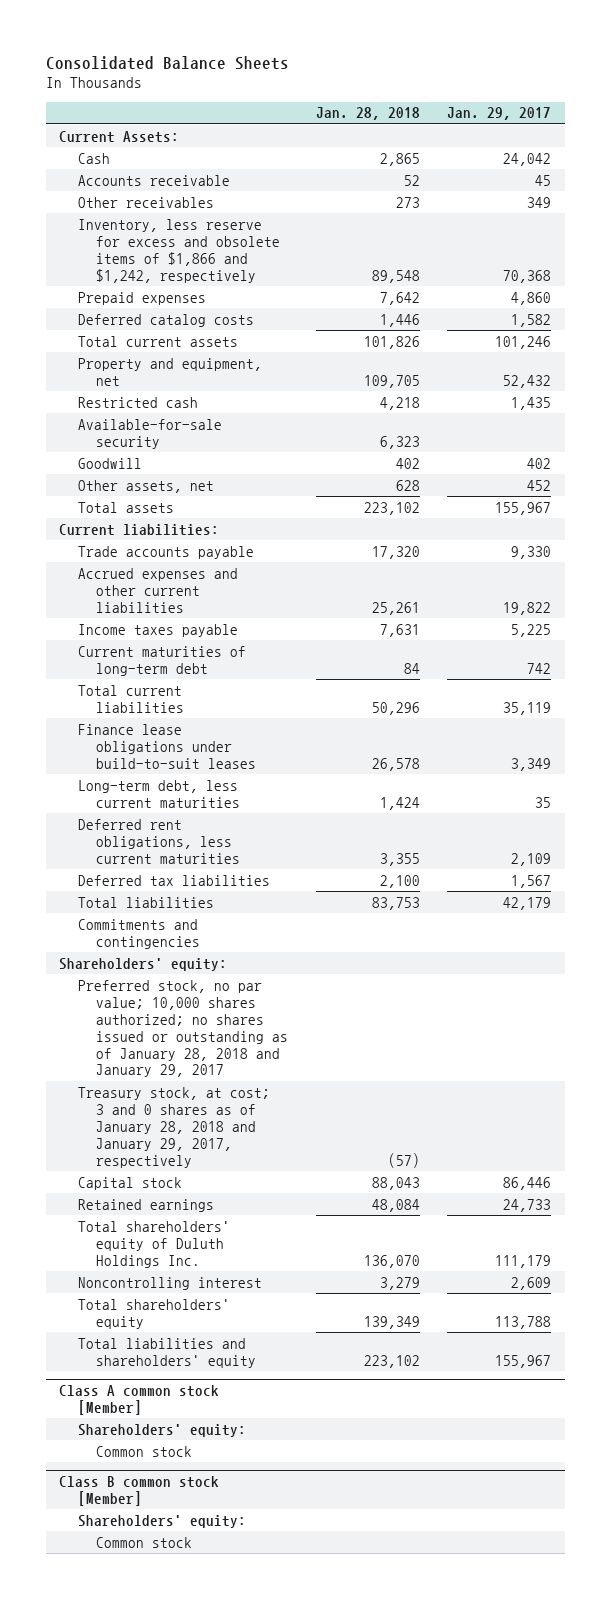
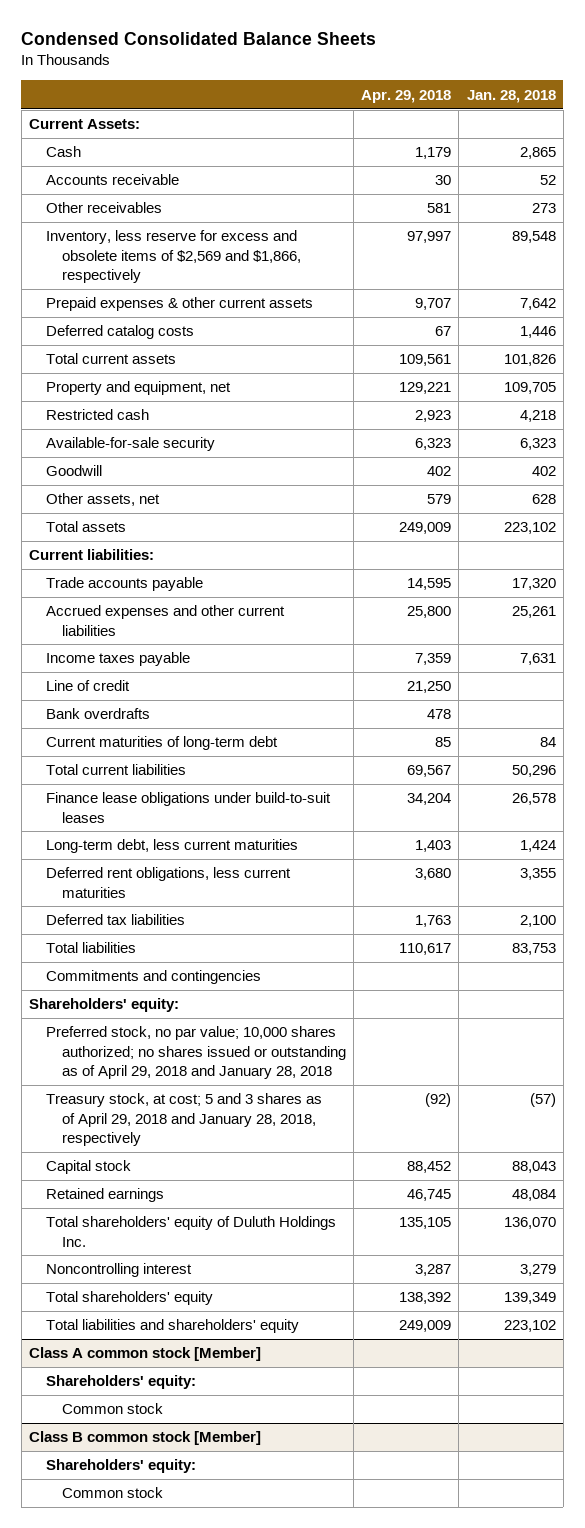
[45,55,289,70] Consolidated Balance Sheets -> [21,31,377,45] Condensed Consolidated Balance Sheets
[447,107,552,121] Jan. 29, 2017 -> none
none -> [361,89,452,103] Apr. 29, 2018
[77,218,281,283] Inventory, less reserve for excess and obsolete items of $1,866 and $1,242, respectively -> [45,230,302,283] Inventory, less reserve for excess and obsolete items of $2,569 and $1,866, respectively
[77,291,206,305] Prepaid expenses -> [45,297,313,312] Prepaid expenses & other current assets
none -> [45,680,130,692] Line of credit
none -> [45,708,150,720] Bank overdrafts
[77,979,289,1078] Preferred stock, no par value; 10,000 shares authorized; no shares issued or outstanding as of January 28, 2018 and January 29, 2017 -> [45,1026,347,1079] Preferred stock, no par value; 10,000 shares authorized; no shares issued or outstanding as of April 29, 2018 and January 28, 2018
[77,1086,270,1168] Treasury stock, at cost; 3 and 0 shares as of January 28, 2018 and January 29, 2017, respectively -> [45,1093,322,1146] Treasury stock, at cost; 5 and 3 shares as of April 29, 2018 and January 28, 2018, respectively

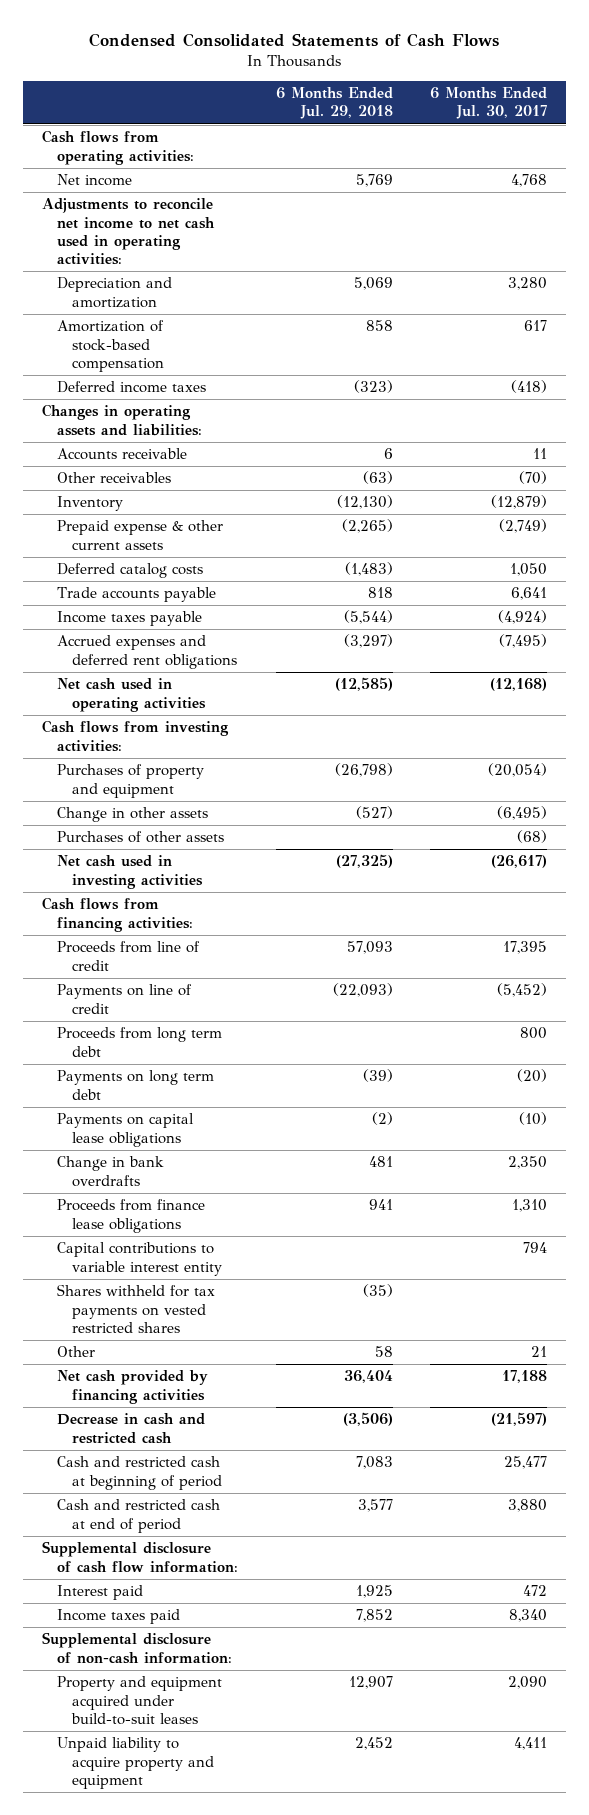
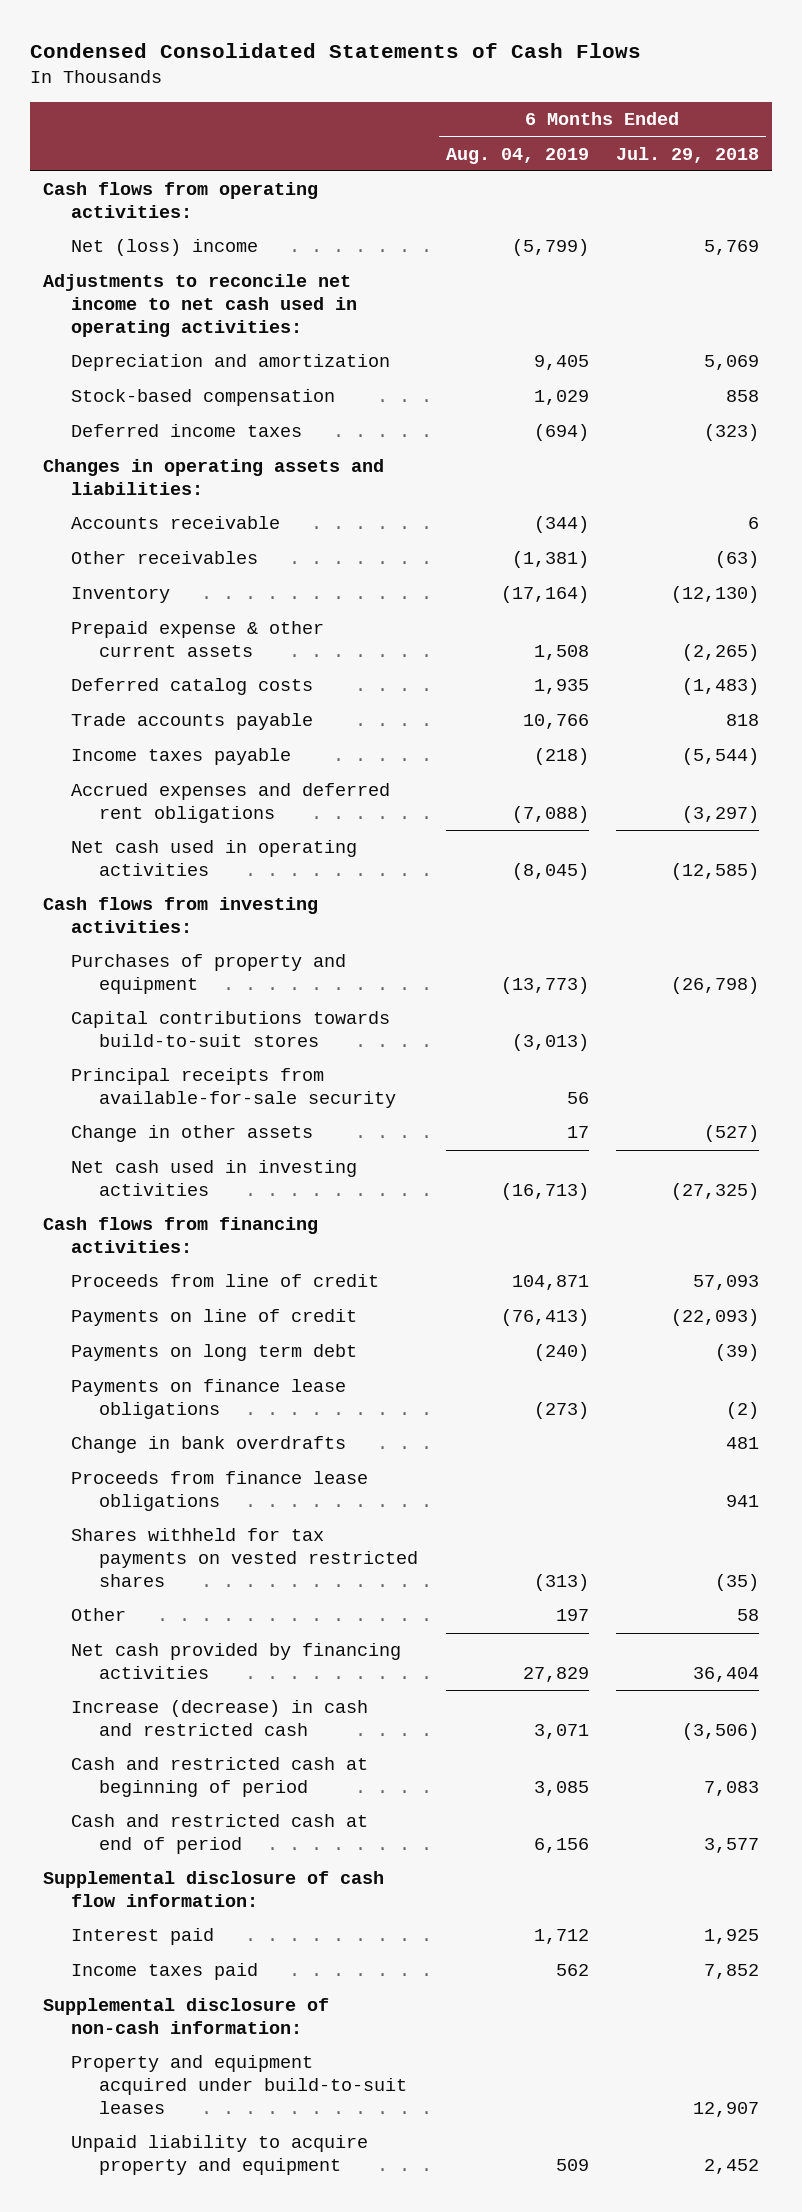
[430,87,548,120] 6 Months Ended Jul. 30, 2017 -> none
none -> [445,147,589,164] Aug. 04, 2019
[56,174,132,187] Net income -> [71,239,259,257] Net (loss) income
[56,320,164,372] Amortization of stock-based compensation -> [71,389,336,407] Stock-based compensation
none -> [71,1011,391,1047] Capital contributions towards build-to-suit stores
none -> [71,1068,397,1108] Principal receipts from available-for-sale security
[56,831,224,844] Purchases of other assets -> none
[56,1027,222,1057] Proceeds from long term debt -> none
[56,1113,194,1147] Payments on capital lease obligations -> [71,1379,347,1419] Payments on finance lease obligations
[56,1242,222,1276] Capital contributions to variable interest entity -> none
[56,1413,205,1444] Decrease in cash and restricted cash -> [71,1700,369,1736] Increase (decrease) in cash and restricted cash

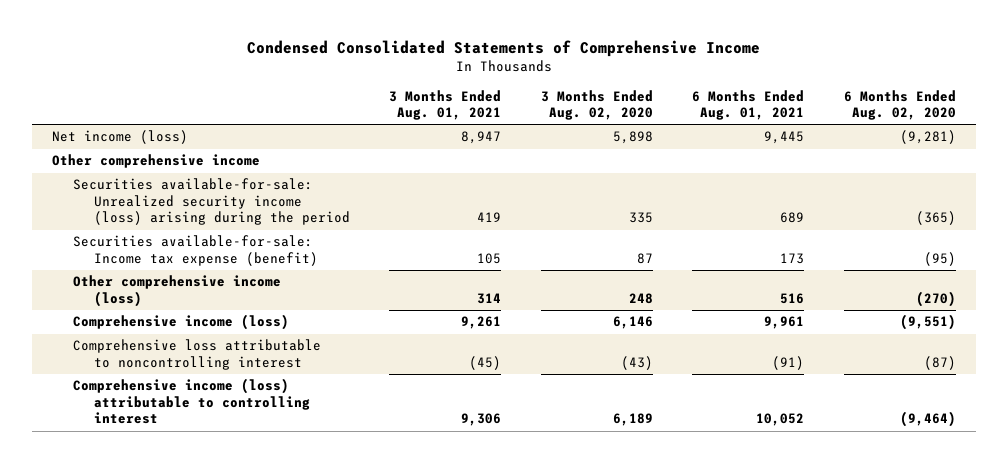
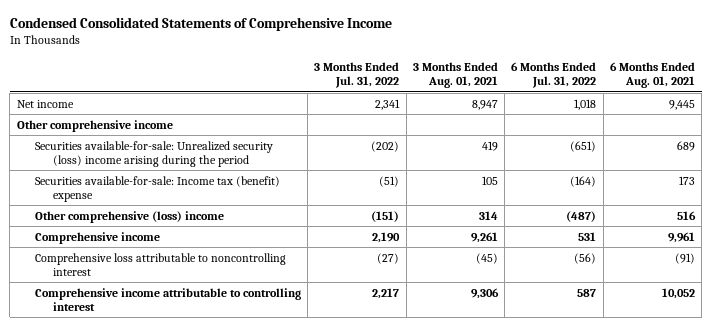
[540,89,653,121] 3 Months Ended Aug. 02, 2020 -> none
[843,89,956,121] 6 Months Ended Aug. 02, 2020 -> none
none -> [314,61,400,88] 3 Months Ended Jul. 31, 2022
none -> [511,61,597,88] 6 Months Ended Jul. 31, 2022
[52,130,189,145] Net income (loss) -> [16,99,74,108] Net income
[73,178,350,226] Securities available-for-sale: Unrealized security income (loss) arising during the period -> [34,140,273,167] Securities available-for-sale: Unrealized security (loss) income arising during the period
[73,235,318,266] Securities available-for-sale: Income tax expense (benefit) -> [34,175,280,202] Securities available-for-sale: Income tax (benefit) expense
[73,275,282,307] Other comprehensive income (loss) -> [34,210,224,223] Other comprehensive (loss) income
[73,314,290,331] Comprehensive income (loss) -> [34,231,160,244] Comprehensive income
[73,378,310,425] Comprehensive income (loss) attributable to controlling interest -> [34,287,301,311] Comprehensive income attributable to controlling interest

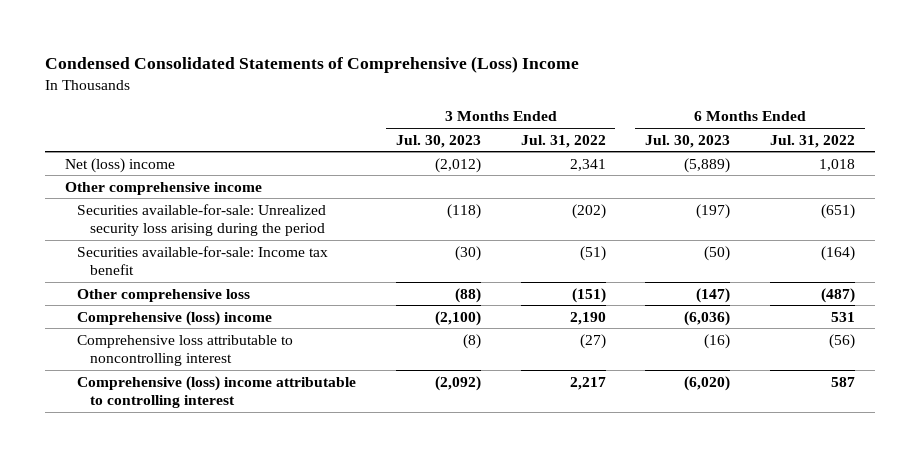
[9,17,392,32] Condensed Consolidated Statements of Comprehensive Income -> [45,55,580,73] Condensed Consolidated Statements of Comprehensive (Loss) Income
[412,61,498,88] 3 Months Ended Aug. 01, 2021 -> none
[609,61,695,88] 6 Months Ended Aug. 01, 2021 -> none
none -> [395,134,481,148] Jul. 30, 2023
none -> [645,134,731,148] Jul. 30, 2023
[16,99,74,108] Net income -> [64,157,175,173] Net (loss) income
[34,140,273,167] Securities available-for-sale: Unrealized security (loss) income arising during the period -> [77,203,327,237] Securities available-for-sale: Unrealized security loss arising during the period
[34,175,280,202] Securities available-for-sale: Income tax (benefit) expense -> [77,245,329,276] Securities available-for-sale: Income tax benefit
[34,210,224,223] Other comprehensive (loss) income -> [77,288,251,302] Other comprehensive loss
[34,231,160,244] Comprehensive income -> [77,310,273,326] Comprehensive (loss) income
[34,287,301,311] Comprehensive income attributable to controlling interest -> [77,375,357,409] Comprehensive (loss) income attributable to controlling interest

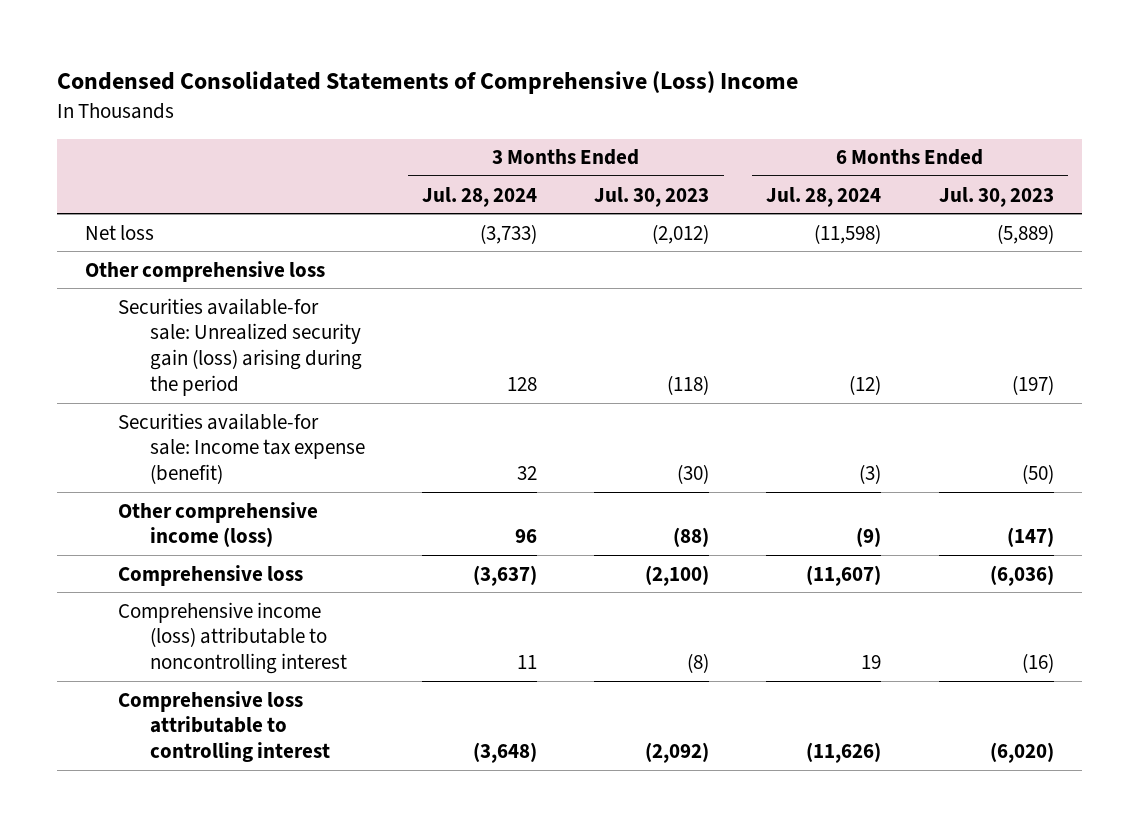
[520,134,606,148] Jul. 31, 2022 -> none
[769,134,855,148] Jul. 31, 2022 -> none
none -> [422,186,538,207] Jul. 28, 2024
none -> [766,186,882,207] Jul. 28, 2024
[64,157,175,173] Net (loss) income -> [85,224,155,240] Net loss
[64,181,262,195] Other comprehensive income -> [85,260,326,282] Other comprehensive loss
[77,203,327,237] Securities available-for-sale: Unrealized security loss arising during the period -> [117,297,362,397] Securities available-for sale: Unrealized security gain (loss) arising during the period
[77,245,329,276] Securities available-for-sale: Income tax benefit -> [117,412,365,485] Securities available-for sale: Income tax expense (benefit)
[77,288,251,302] Other comprehensive loss -> [117,501,318,548] Other comprehensive income (loss)
[77,310,273,326] Comprehensive (loss) income -> [117,564,303,586] Comprehensive loss
[77,334,294,367] Comprehensive loss attributable to noncontrolling interest -> [117,601,347,675] Comprehensive income (loss) attributable to noncontrolling interest
[77,375,357,409] Comprehensive (loss) income attributable to controlling interest -> [117,690,330,763] Comprehensive loss attributable to controlling interest

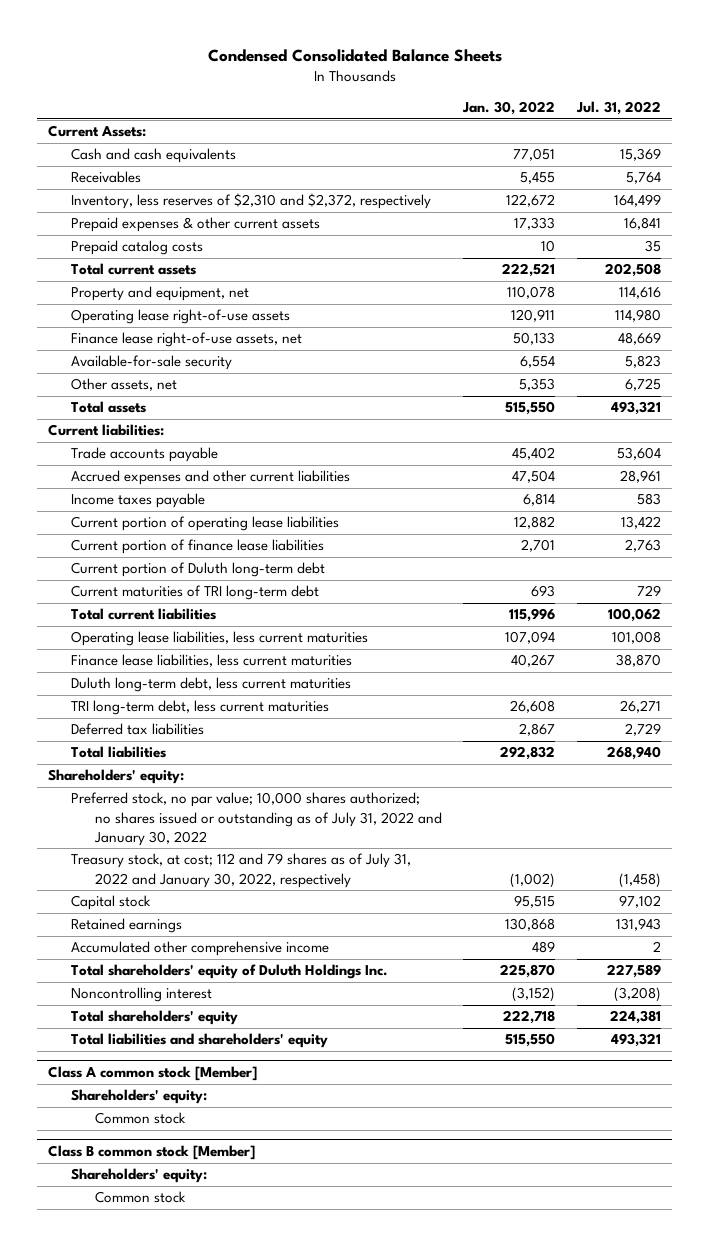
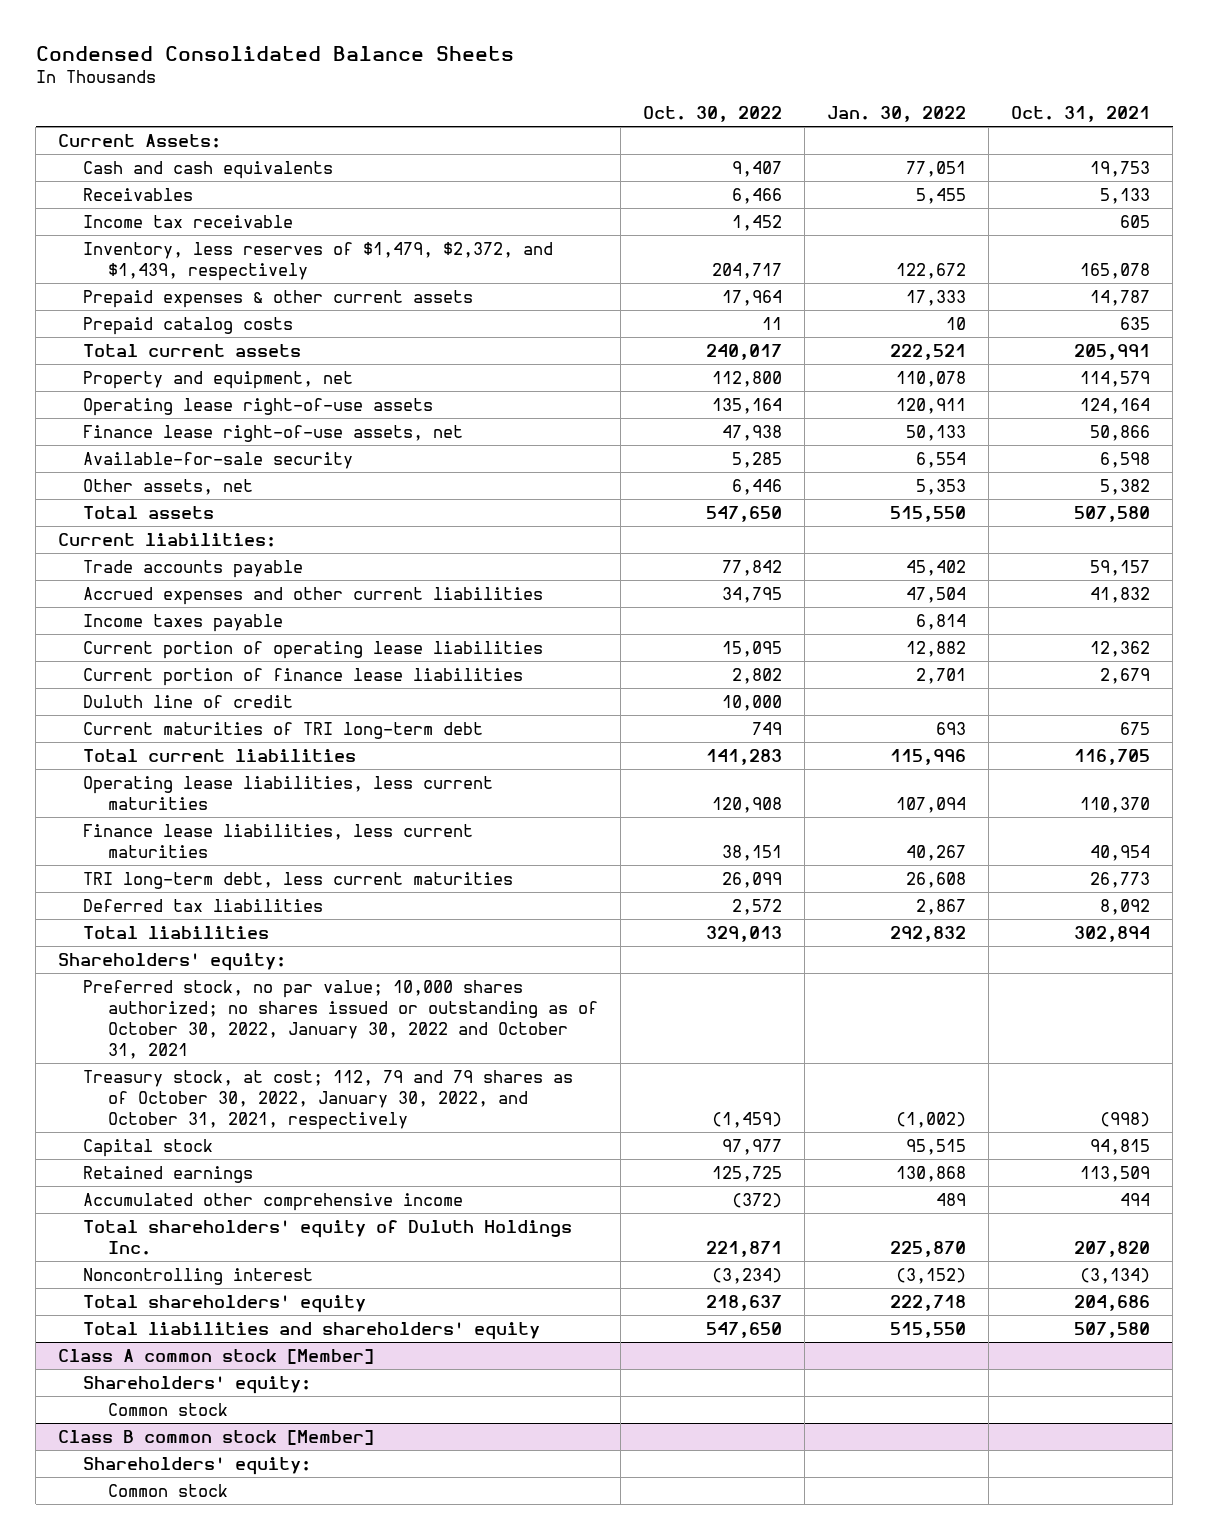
[576,101,662,116] Jul. 31, 2022 -> none
none -> [643,106,783,123] Oct. 30, 2022
none -> [1011,106,1151,123] Oct. 31, 2021
none -> [83,214,294,228] Income tax receivable
[71,193,432,210] Inventory, less reserves of $2,310 and $2,372, respectively -> [83,241,554,281] Inventory, less reserves of $1,479, $2,372, and $1,439, respectively
[71,562,326,578] Current portion of Duluth long-term debt -> [83,694,294,708] Duluth line of credit
[71,677,352,693] Duluth long-term debt, less current maturities -> none
[71,792,442,846] Preferred stock, no par value; 10,000 shares authorized; no shares issued or outstanding as of July 31, 2022 and January 30, 2022 -> [83,979,599,1059] Preferred stock, no par value; 10,000 shares authorized; no shares issued or outstanding as of October 30, 2022, January 30, 2022 and October 31, 2021
[71,853,412,888] Treasury stock, at cost; 112 and 79 shares as of July 31, 2022 and January 30, 2022, respectively -> [83,1069,574,1130] Treasury stock, at cost; 112, 79 and 79 shares as of October 30, 2022, January 30, 2022, and October 31, 2021, respectively

